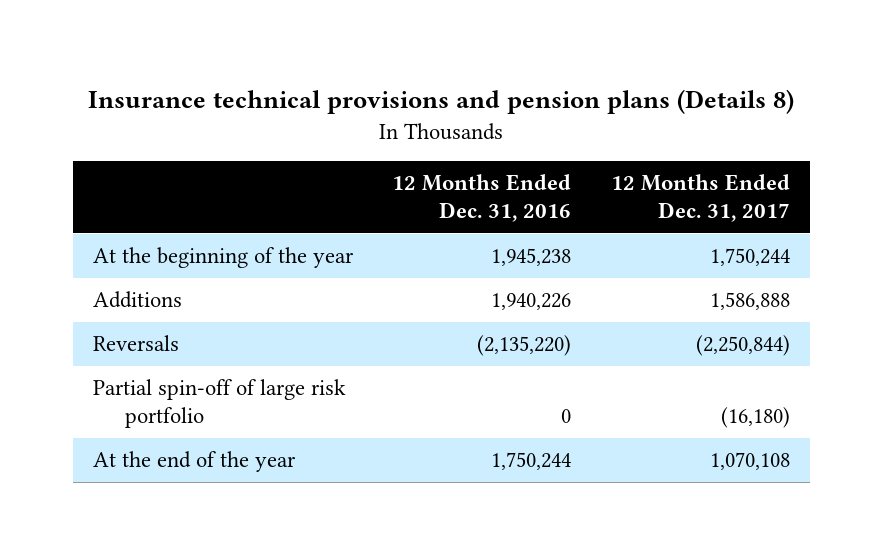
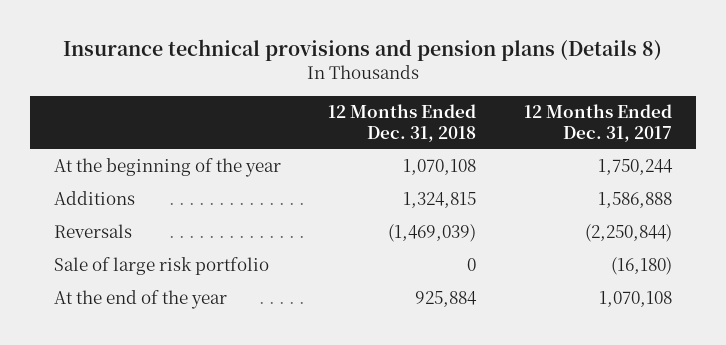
[392,174,572,223] 12 Months Ended Dec. 31, 2016 -> none
none -> [328,104,477,142] 12 Months Ended Dec. 31, 2018
[92,379,346,428] Partial spin-off of large risk portfolio -> [53,257,269,276] Sale of large risk portfolio

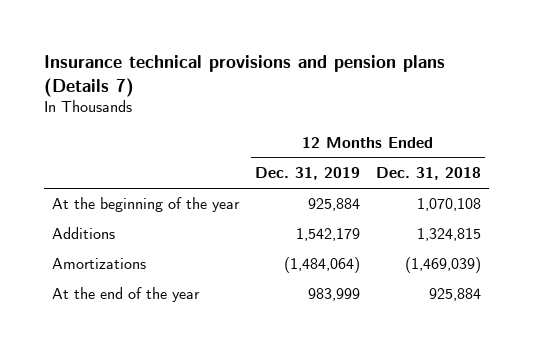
[62,39,662,62] Insurance technical provisions and pension plans (Details 8) -> [43,54,445,97] Insurance technical provisions and pension plans (Details 7)
[523,104,672,142] 12 Months Ended Dec. 31, 2017 -> none
none -> [254,167,360,181] Dec. 31, 2019
[53,257,269,276] Sale of large risk portfolio -> none
[53,224,132,239] Reversals -> [51,258,146,270] Amortizations

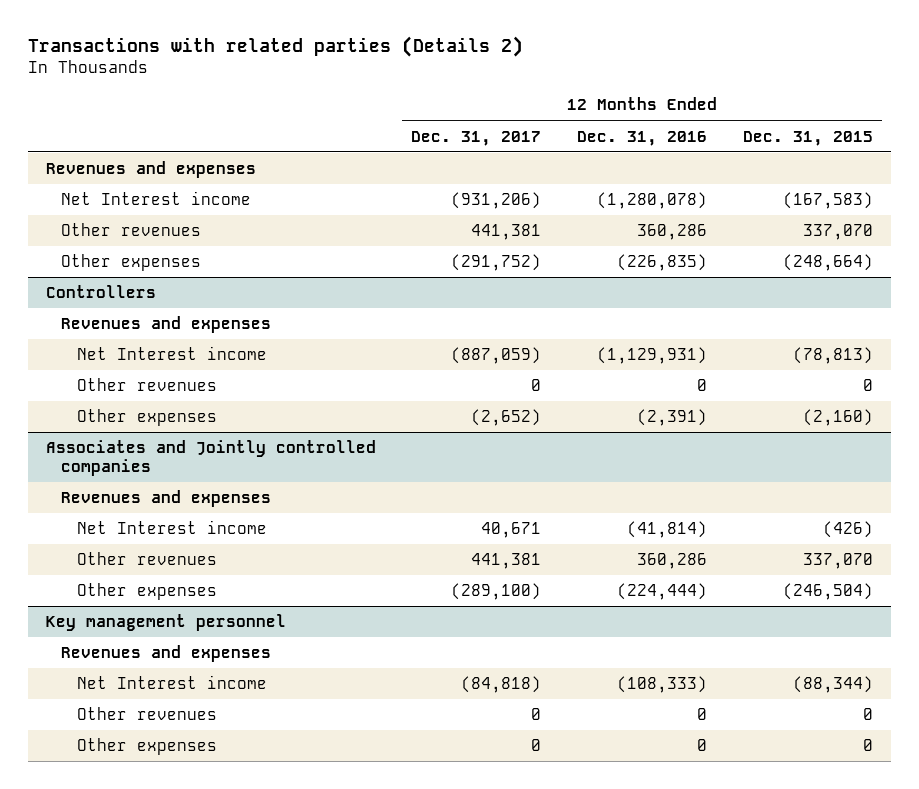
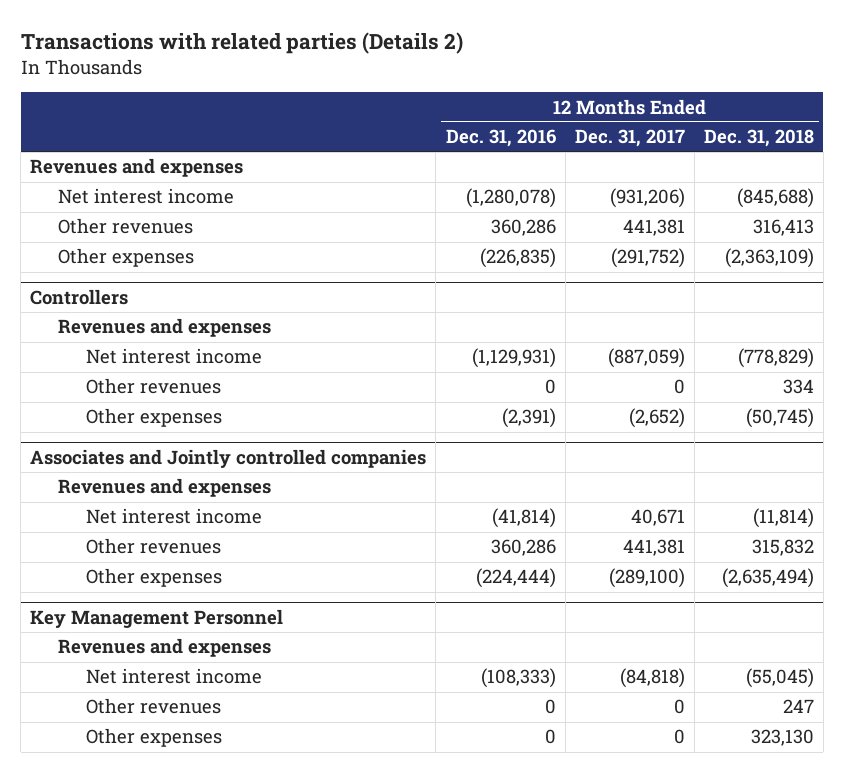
[743,130,874,146] Dec. 31, 2015 -> none
none -> [703,129,814,148] Dec. 31, 2018
[61,191,252,206] Net Interest income -> [57,188,234,205] Net interest income
[76,346,267,361] Net Interest income -> [85,348,262,365] Net interest income
[76,520,267,535] Net Interest income -> [85,508,262,525] Net interest income
[45,614,286,632] Key management personnel -> [30,609,284,629] Key Management Personnel
[76,675,267,690] Net Interest income -> [85,668,262,685] Net interest income

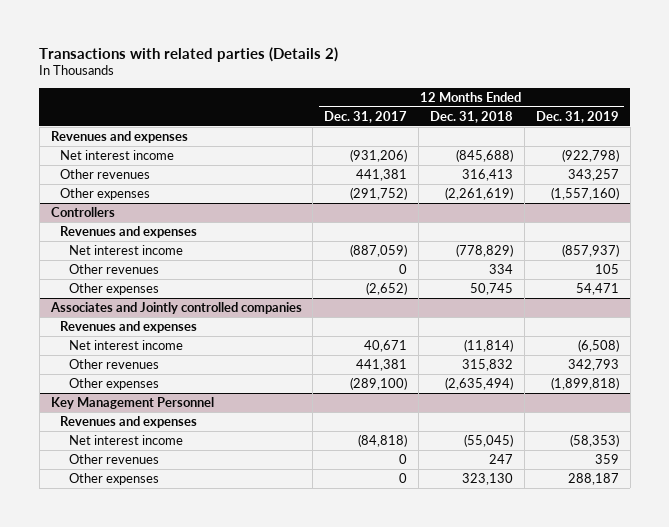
[445,129,556,148] Dec. 31, 2016 -> none
none -> [535,110,619,123] Dec. 31, 2019
[724,248,814,269] (2,363,109) -> [444,186,513,200] (2,261,619)
[745,408,814,429] (50,745) -> [469,282,513,295] 50,745

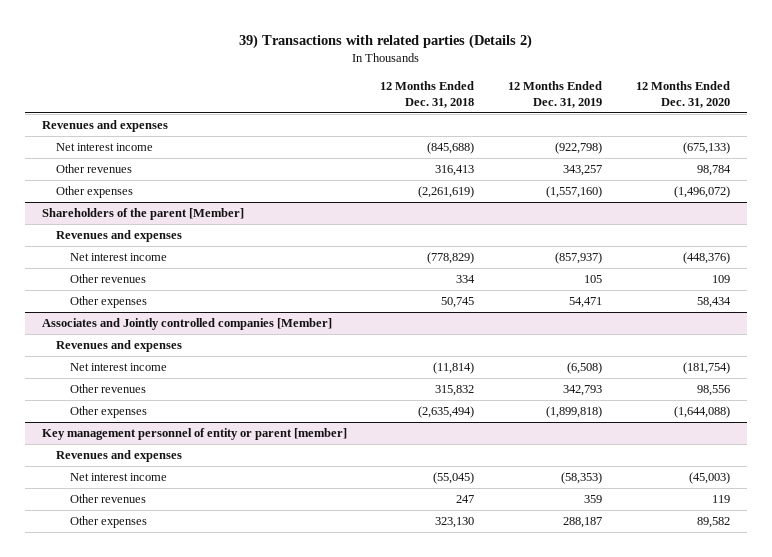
[39,46,339,62] Transactions with related parties (Details 2) -> [238,33,532,49] 39) Transactions with related parties (Details 2)
[324,110,408,123] Dec. 31, 2017 -> none
none -> [636,80,731,108] 12 Months Ended Dec. 31, 2020
[50,206,115,217] Controllers -> [41,208,244,221] Shareholders of the parent [Member]
[49,301,302,314] Associates and Jointly controlled companies -> [41,318,332,331] Associates and Jointly controlled companies [Member]
[50,396,214,409] Key Management Personnel -> [41,428,347,441] Key management personnel of entity or parent [member]

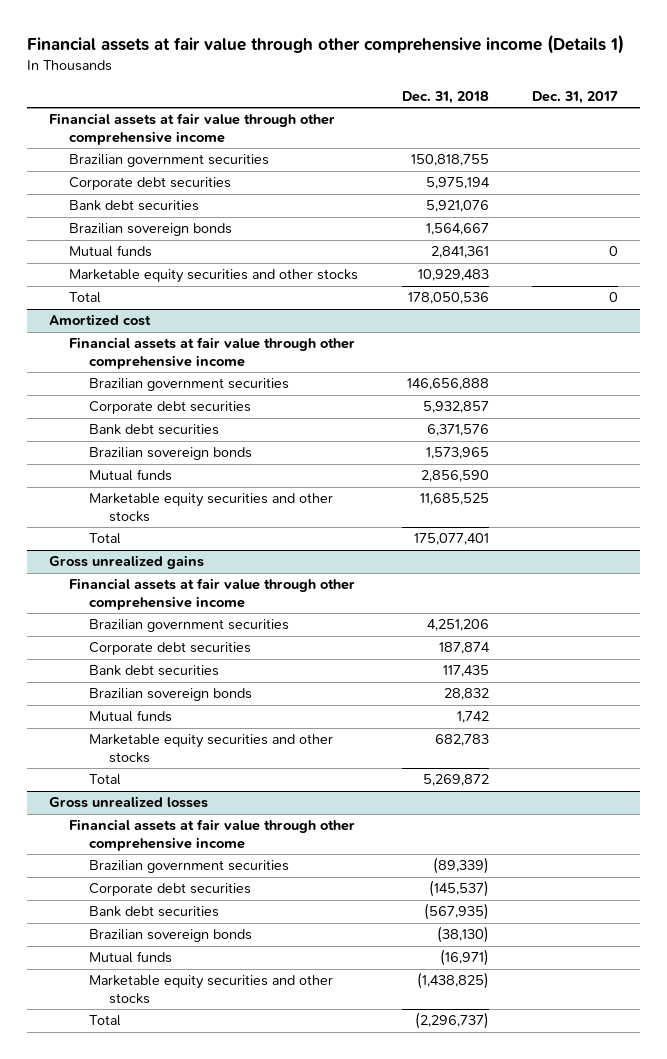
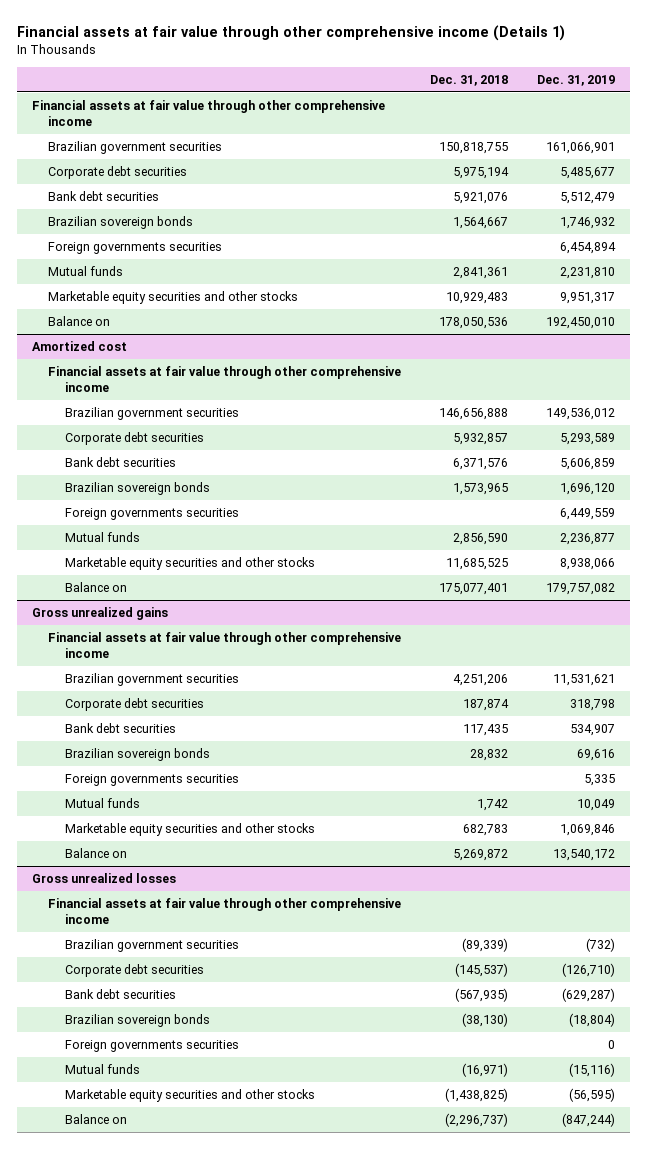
[532,90,619,104] Dec. 31, 2017 -> none
none -> [537,74,616,86] Dec. 31, 2019
none -> [48,242,223,255] Foreign governments securities
[69,292,102,304] Total -> [48,316,111,327] Balance on
none -> [64,508,239,521] Foreign governments securities
[89,533,122,545] Total -> [64,582,127,593] Balance on
none -> [64,774,239,787] Foreign governments securities
[89,774,122,786] Total -> [64,848,127,859] Balance on
none -> [64,1040,239,1053] Foreign governments securities
[89,1015,122,1027] Total -> [64,1114,127,1125] Balance on

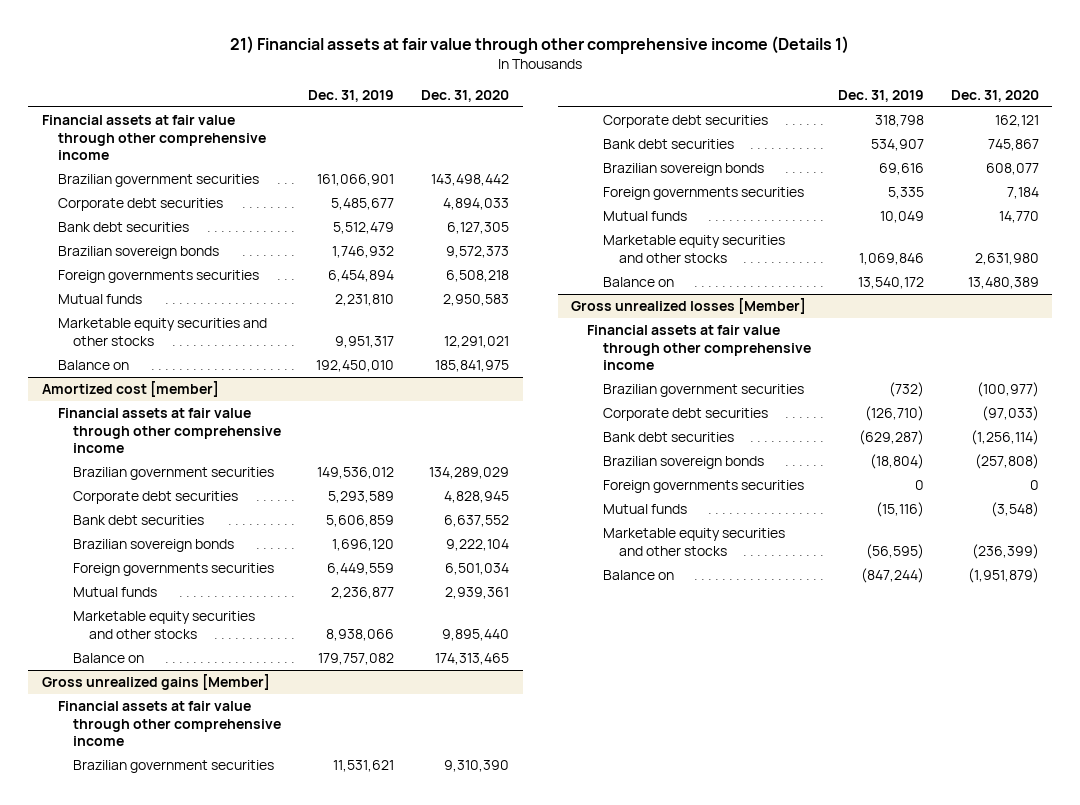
[17,24,566,41] Financial assets at fair value through other comprehensive income (Details 1) -> [230,35,850,54] 21) Financial assets at fair value through other comprehensive income (Details 1)
[430,74,509,86] Dec. 31, 2018 -> none
none -> [421,89,510,102] Dec. 31, 2020
[31,341,127,352] Amortized cost -> [41,381,219,398] Amortized cost [member]
[31,607,168,621] Gross unrealized gains -> [41,674,270,691] Gross unrealized gains [Member]
[31,873,176,884] Gross unrealized losses -> [571,298,807,315] Gross unrealized losses [Member]

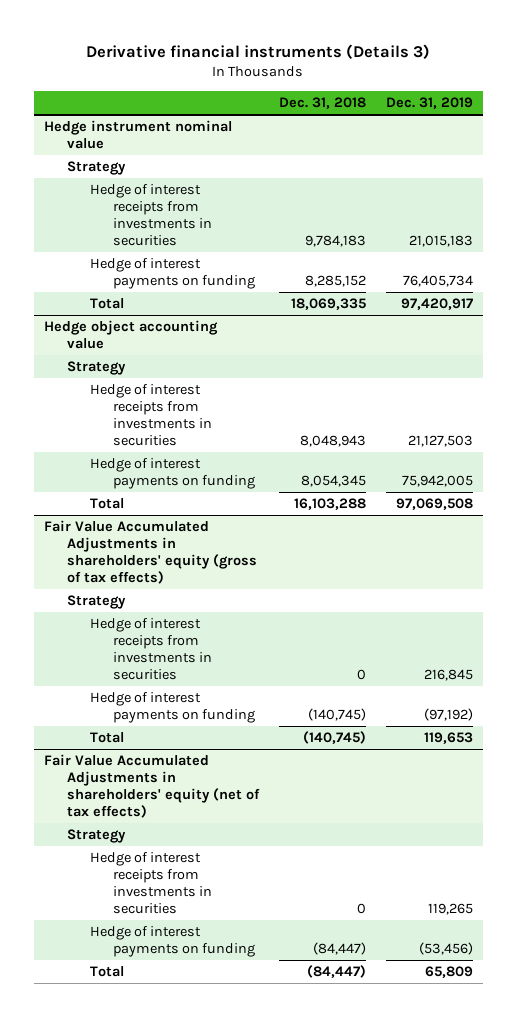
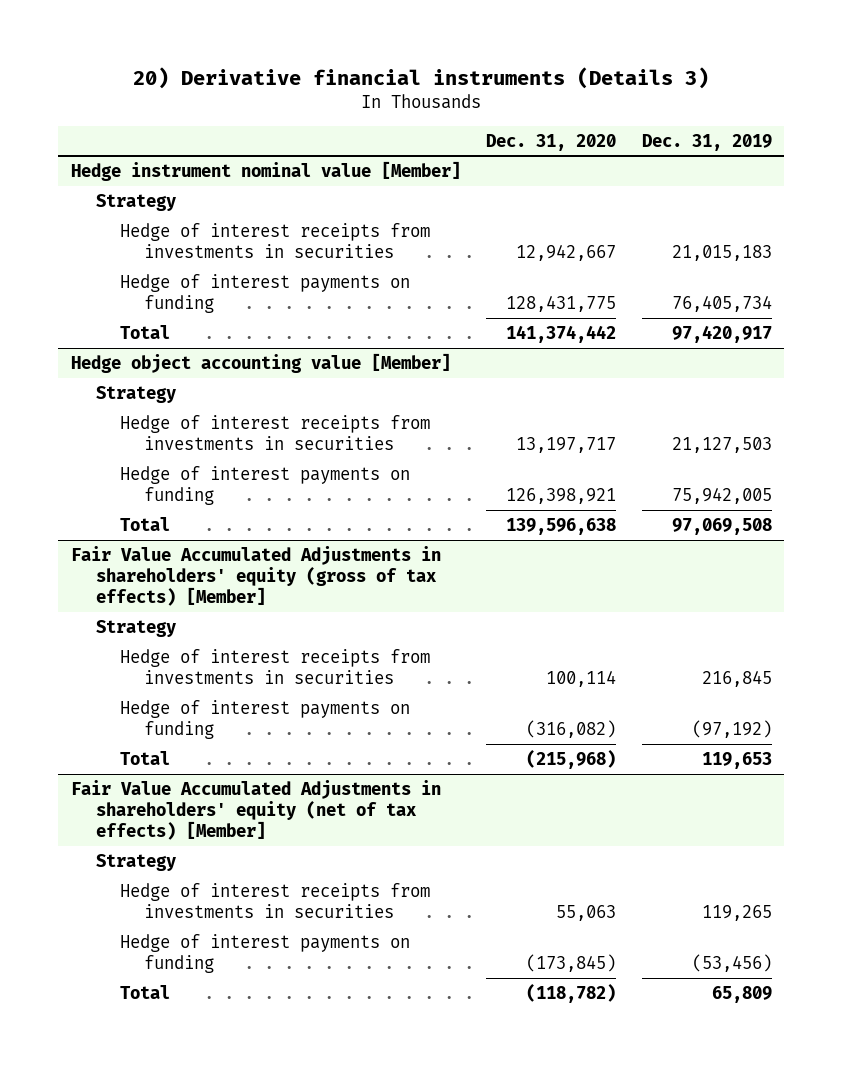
[86,43,431,59] Derivative financial instruments (Details 3) -> [133,67,710,90] 20) Derivative financial instruments (Details 3)
[278,97,366,110] Dec. 31, 2018 -> none
none -> [486,133,617,151] Dec. 31, 2020
[44,120,233,149] Hedge instrument nominal value -> [71,160,462,181] Hedge instrument nominal value [Member]
[44,320,219,349] Hedge object accounting value -> [71,352,452,373] Hedge object accounting value [Member]
[44,520,258,584] Fair Value Accumulated Adjustments in shareholders' equity (gross of tax effects) -> [71,545,442,606] Fair Value Accumulated Adjustments in shareholders' equity (gross of tax effects) [Member]
[44,754,261,818] Fair Value Accumulated Adjustments in shareholders' equity (net of tax effects) -> [71,779,442,840] Fair Value Accumulated Adjustments in shareholders' equity (net of tax effects) [Member]

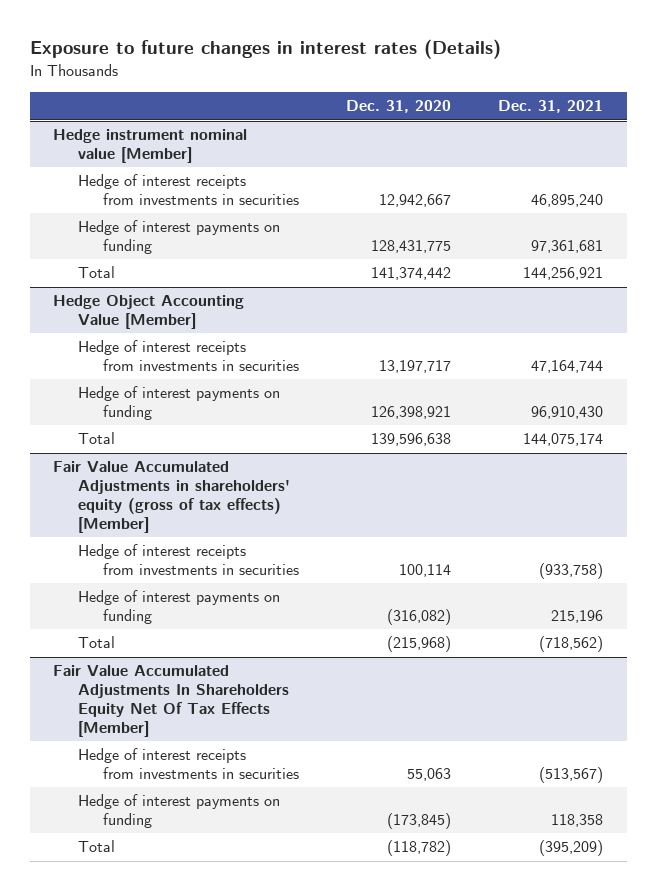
[133,67,710,90] 20) Derivative financial instruments (Details 3) -> [29,39,501,60] Exposure to future changes in interest rates (Details)
[641,133,772,151] Dec. 31, 2019 -> none
none -> [498,100,604,114] Dec. 31, 2021
[95,193,176,211] Strategy -> none
[95,385,176,403] Strategy -> none
[71,352,452,373] Hedge object accounting value [Member] -> [52,295,244,330] Hedge Object Accounting Value [Member]
[95,619,176,637] Strategy -> none
[95,853,176,871] Strategy -> none
[71,779,442,840] Fair Value Accumulated Adjustments in shareholders' equity (net of tax effects) [Member] -> [52,665,290,738] Fair Value Accumulated Adjustments In Shareholders Equity Net Of Tax Effects [Member]

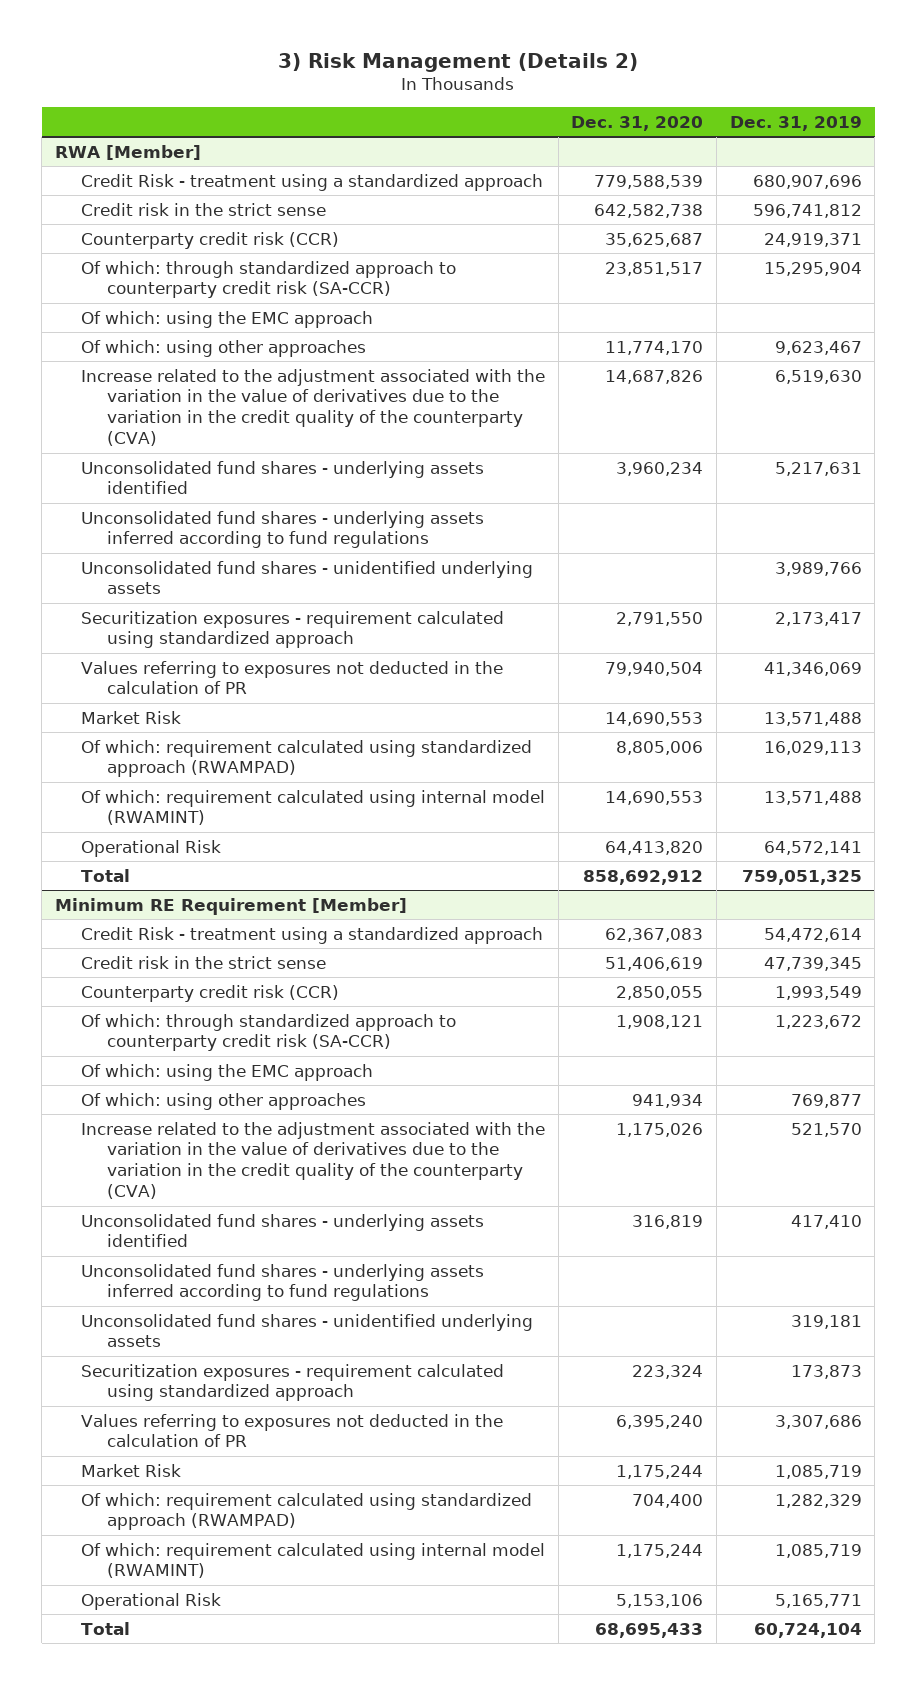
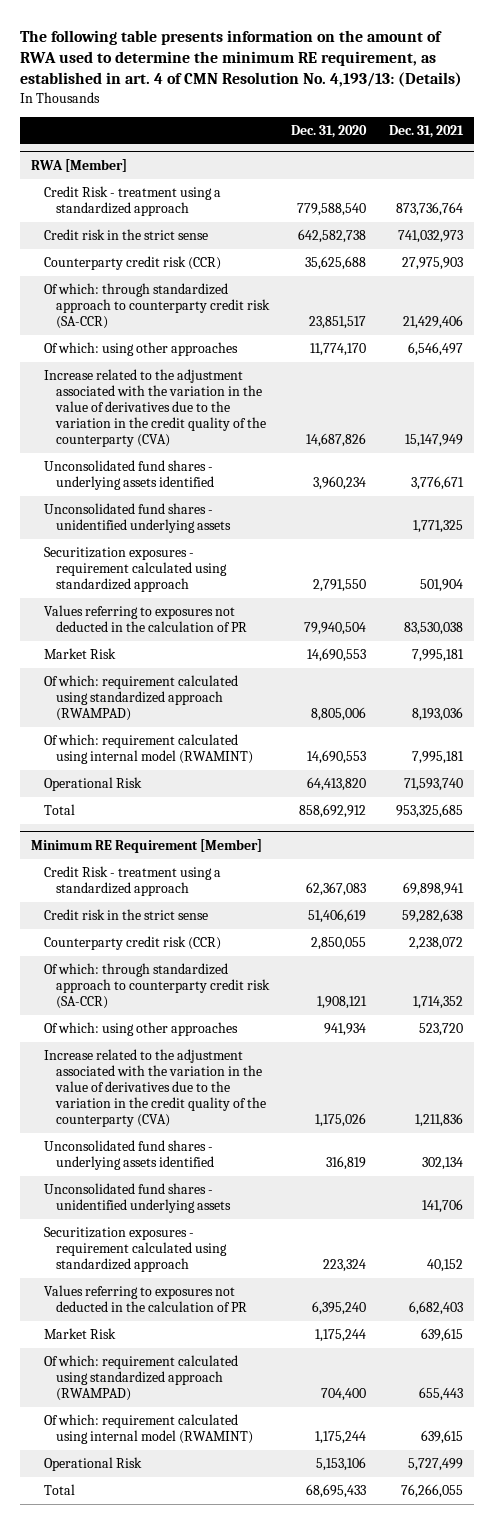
[278,52,639,72] 3) Risk Management (Details 2) -> [20,29,463,88] The following table presents information on the amount of RWA used to determine the minimum RE requirement, as established in art. 4 of CMN Resolution No. 4,193/13: (Details)
[729,115,862,131] Dec. 31, 2019 -> none
none -> [388,124,464,138] Dec. 31, 2021
[594,174,704,189] 779,588,539 -> [297,203,367,217] 779,588,540
[605,232,704,247] 35,625,687 -> [305,256,367,271] 35,625,688
[80,310,373,328] Of which: using the EMC approach -> none
[80,510,484,549] Unconsolidated fund shares - underlying assets inferred according to fund regulations -> none
[80,1063,373,1081] Of which: using the EMC approach -> none
[80,1263,484,1302] Unconsolidated fund shares - underlying assets inferred according to fund regulations -> none

